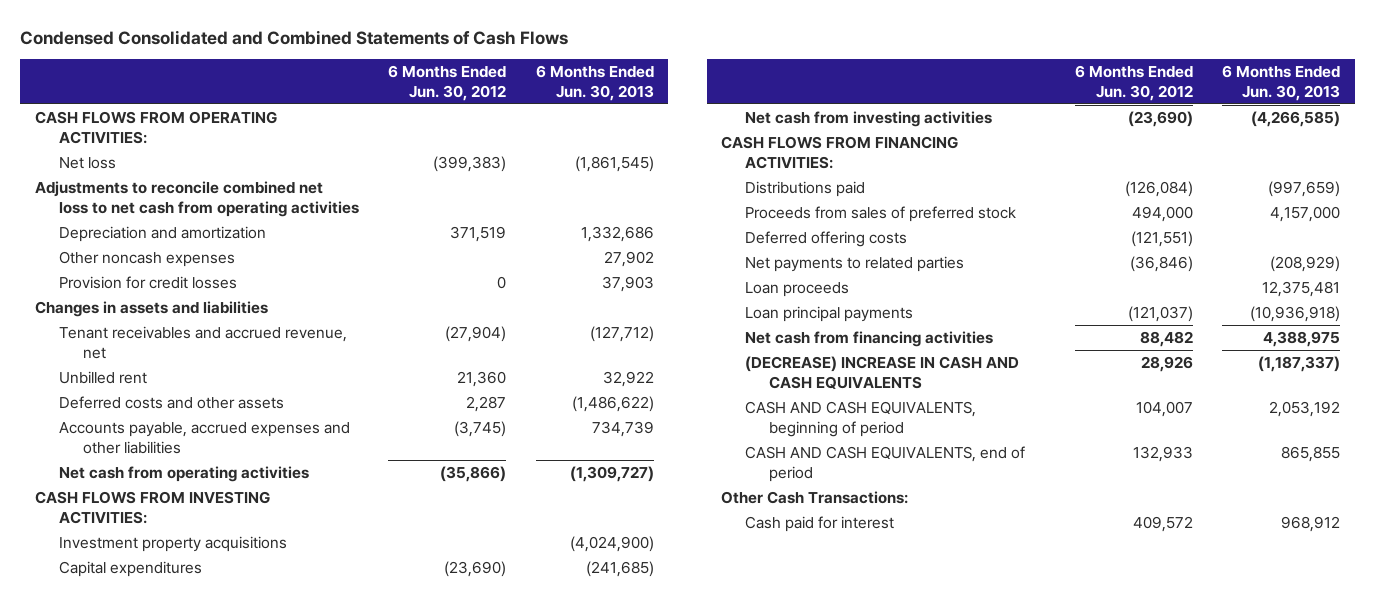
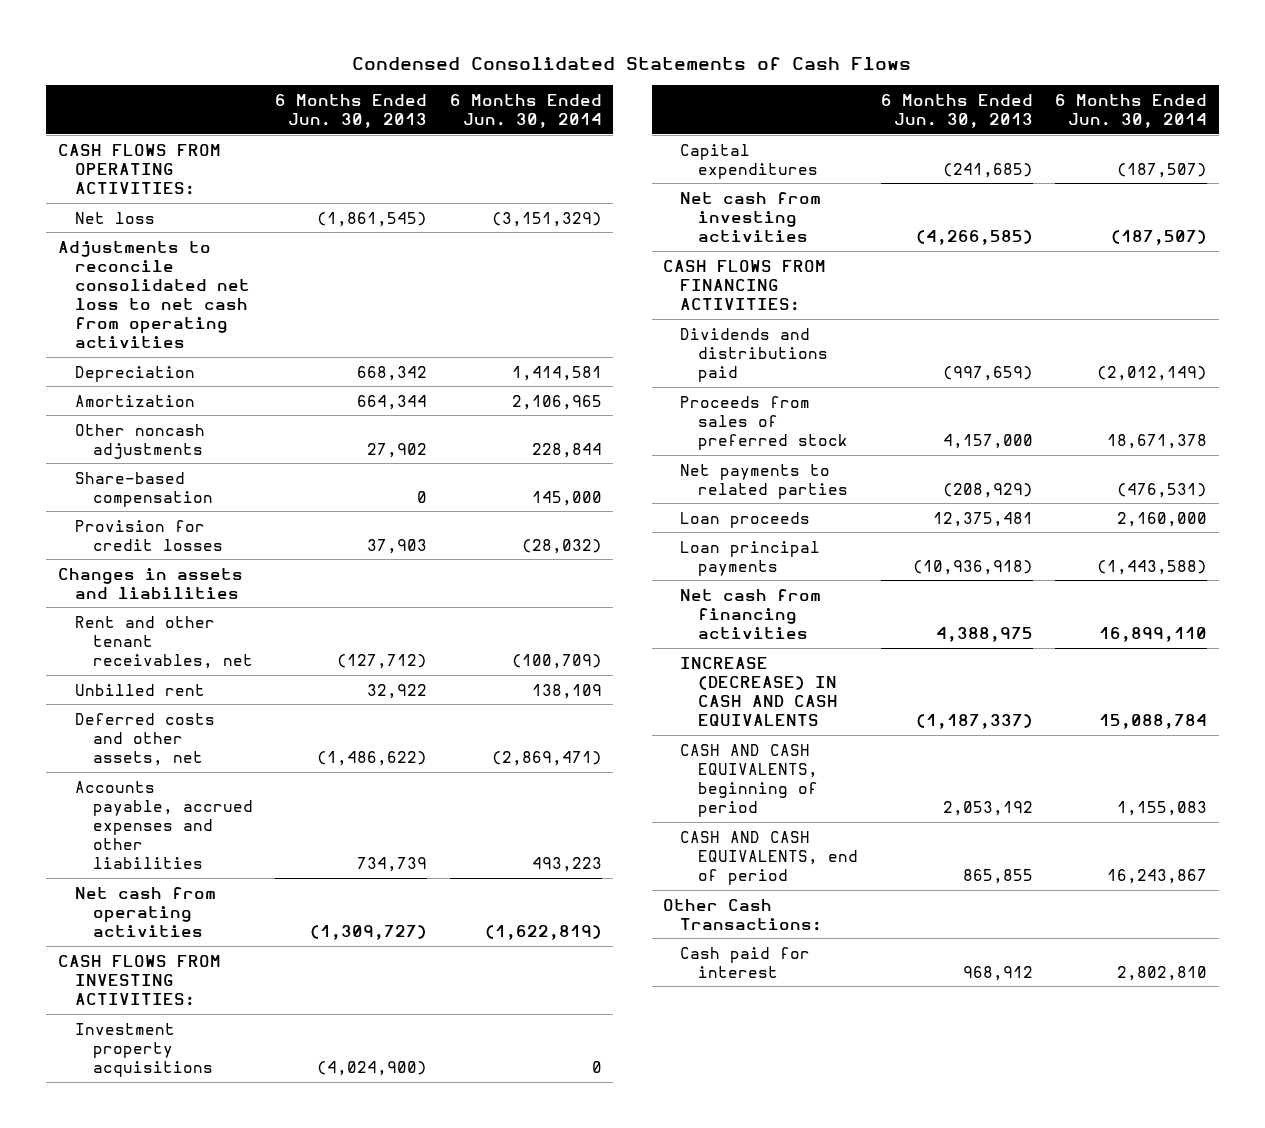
[20,30,569,46] Condensed Consolidated and Combined Statements of Cash Flows -> [352,57,912,71] Condensed Consolidated Statements of Cash Flows
[388,65,507,101] 6 Months Ended Jun. 30, 2012 -> none
none -> [449,93,602,128] 6 Months Ended Jun. 30, 2014
[59,225,267,242] Depreciation and amortization -> none
[35,180,360,217] Adjustments to reconcile combined net loss to net cash from operating activities -> [57,240,251,349] Adjustments to reconcile consolidated net loss to net cash from operating activities
none -> [75,365,196,382] Depreciation
none -> [75,394,196,407] Amortization
[59,250,236,267] Other noncash expenses -> [75,423,206,459] Other noncash adjustments
none -> [75,471,213,507] Share-based compensation
[59,325,348,359] Tenant receivables and accrued revenue, net -> [75,615,253,669] Rent and other tenant receivables, net
[59,395,285,409] Deferred costs and other assets -> [75,712,216,766] Deferred costs and other assets, net
[745,180,866,197] Distributions paid -> [680,327,829,382] Dividends and distributions paid
[745,230,908,247] Deferred offering costs -> none
[745,355,1020,389] (DECREASE) INCREASE IN CASH AND CASH EQUIVALENTS -> [680,656,839,726] INCREASE (DECREASE) IN CASH AND CASH EQUIVALENTS

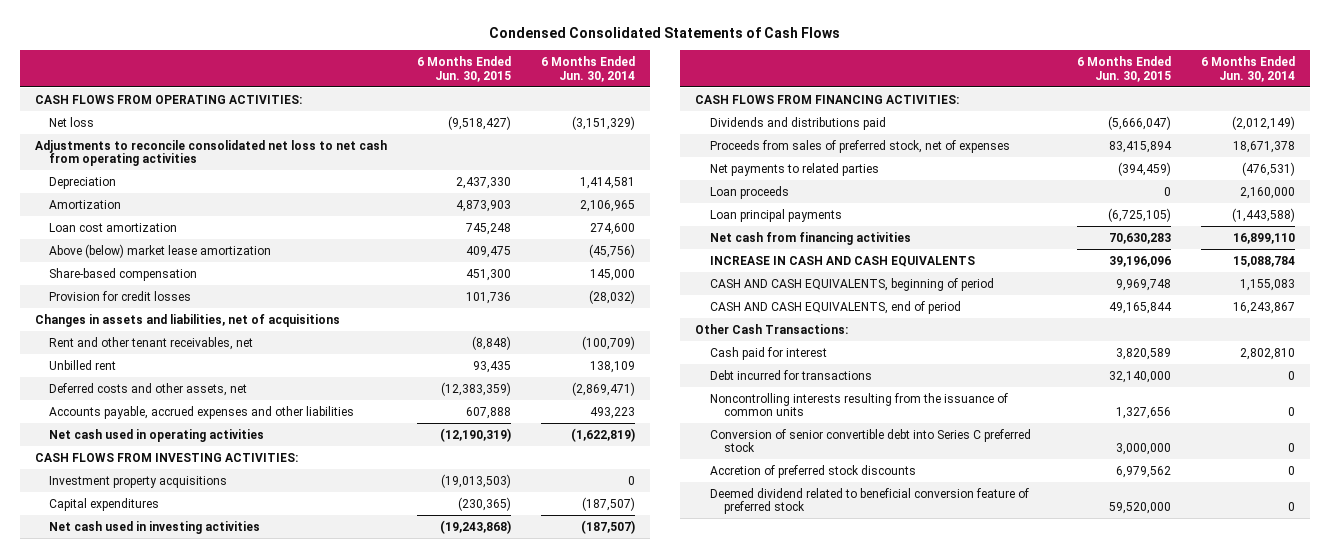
[275,93,428,128] 6 Months Ended Jun. 30, 2013 -> none
none -> [416,55,511,82] 6 Months Ended Jun. 30, 2015
[75,423,206,459] Other noncash adjustments -> none
none -> [49,222,178,232] Loan cost amortization
none -> [49,243,272,258] Above (below) market lease amortization
[57,567,243,599] Changes in assets and liabilities -> [34,313,340,327] Changes in assets and liabilities, net of acquisitions
[75,886,217,937] Net cash from operating activities -> [49,428,265,442] Net cash used in operating activities
[680,191,822,242] Net cash from investing activities -> [49,520,261,534] Net cash used in investing activities
[680,395,849,450] Proceeds from sales of preferred stock -> [709,139,1010,153] Proceeds from sales of preferred stock, net of expenses
[680,656,839,726] INCREASE (DECREASE) IN CASH AND CASH EQUIVALENTS -> [709,255,975,267] INCREASE IN CASH AND CASH EQUIVALENTS
none -> [709,369,872,380] Debt incurred for transactions
none -> [709,392,1008,417] Noncontrolling interests resulting from the issuance of common units
none -> [709,428,1031,453] Conversion of senior convertible debt into Series C preferred stock
none -> [709,464,916,478] Accretion of preferred stock discounts
none -> [709,487,1029,515] Deemed dividend related to beneficial conversion feature of preferred stock

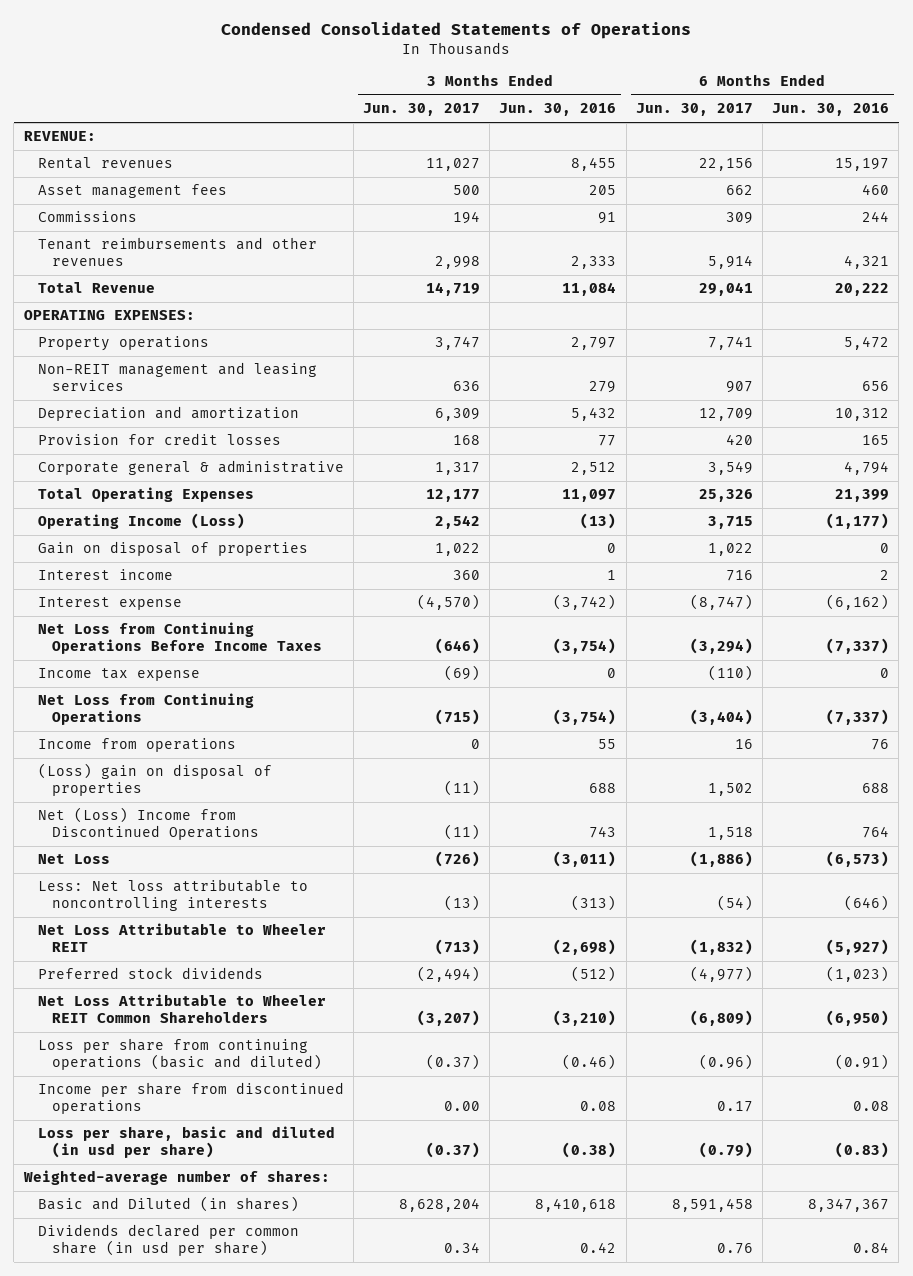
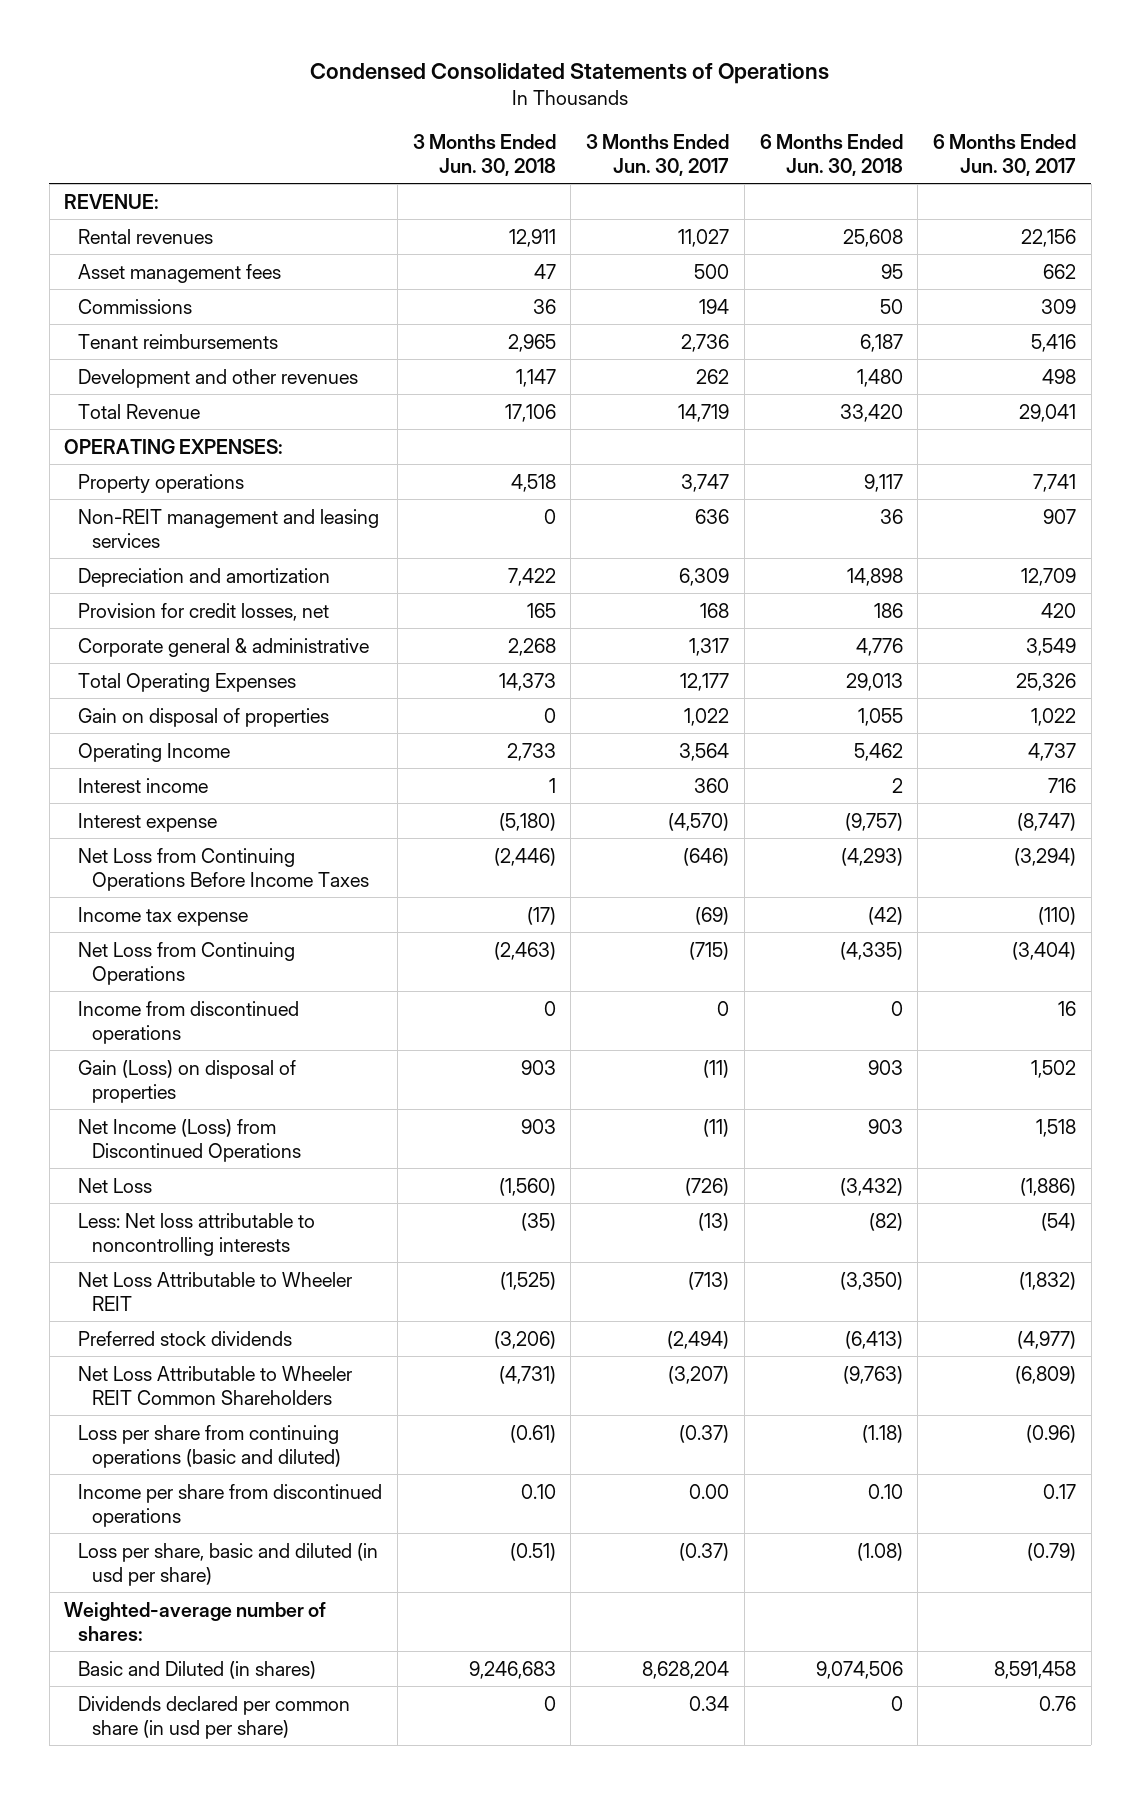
[499,103,617,117] Jun. 30, 2016 -> none
[771,103,889,117] Jun. 30, 2016 -> none
none -> [412,133,556,176] 3 Months Ended Jun. 30, 2018
none -> [759,133,903,176] 6 Months Ended Jun. 30, 2018
none -> [78,333,279,349] Tenant reimbursements
[37,237,317,267] Tenant reimbursements and other revenues -> [78,368,359,388] Development and other revenues
[435,256,481,270] 2,998 -> [696,368,730,384] 262
[707,255,753,270] 5,914 -> [1041,368,1076,384] 498
[37,433,281,446] Provision for credit losses -> [78,602,330,621] Provision for credit losses, net
[37,513,245,530] Operating Income (Loss) -> none
none -> [78,742,231,762] Operating Income
[37,738,236,753] Income from operations -> [78,1000,300,1044] Income from discontinued operations
[37,763,272,797] (Loss) gain on disposal of properties -> [78,1059,297,1103] Gain (Loss) on disposal of properties
[37,807,259,841] Net (Loss) Income from Discontinued Operations -> [78,1118,301,1162] Net Income (Loss) from Discontinued Operations

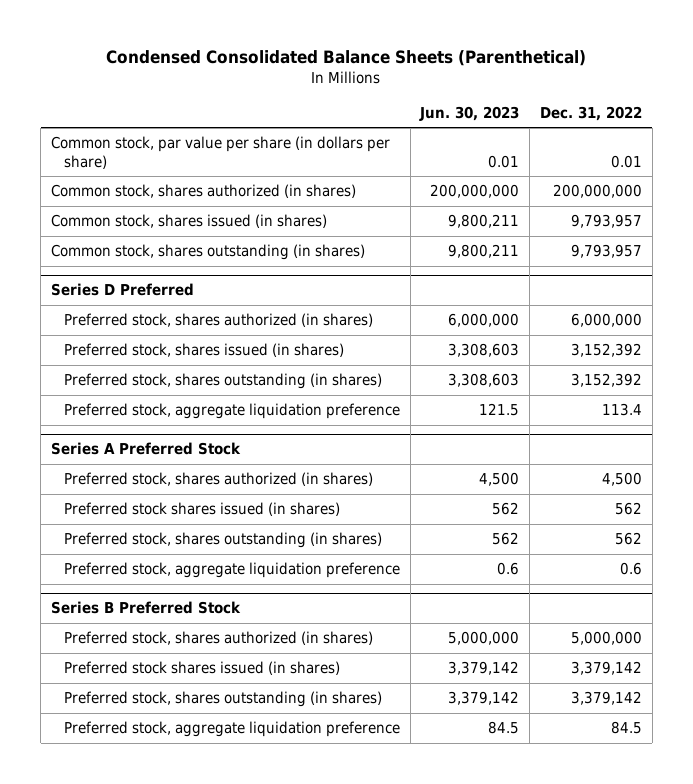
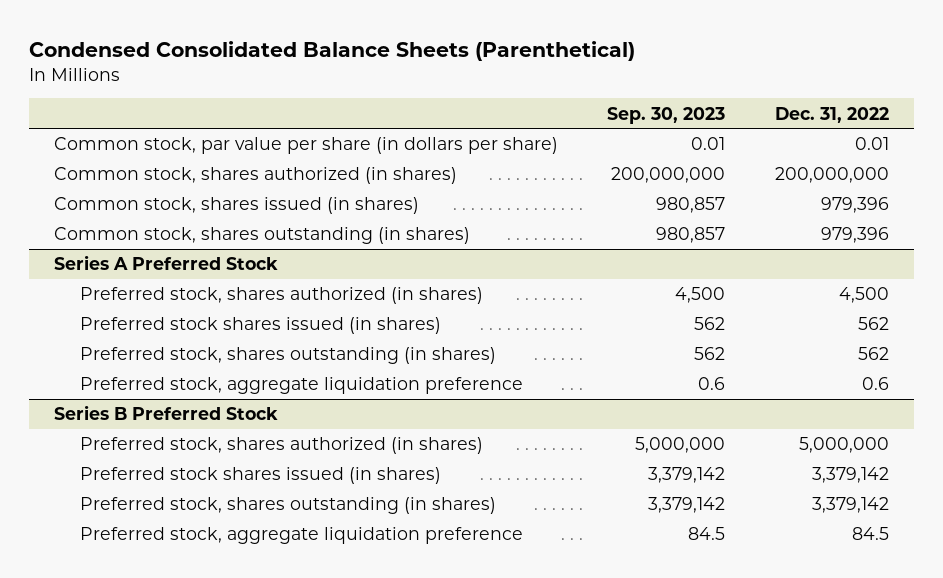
[419,105,520,121] Jun. 30, 2023 -> none
none -> [607,106,726,124] Sep. 30, 2023
[50,283,194,297] Series D Preferred -> none
[64,313,374,328] Preferred stock, shares authorized (in shares) -> none
[64,343,345,358] Preferred stock, shares issued (in shares) -> none
[64,373,383,390] Preferred stock, shares outstanding (in shares) -> none
[64,403,401,420] Preferred stock, aggregate liquidation preference -> none
[570,214,642,229] 9,793,957 -> [820,197,889,214] 979,396
[570,244,642,259] 9,793,957 -> [820,227,889,244] 979,396

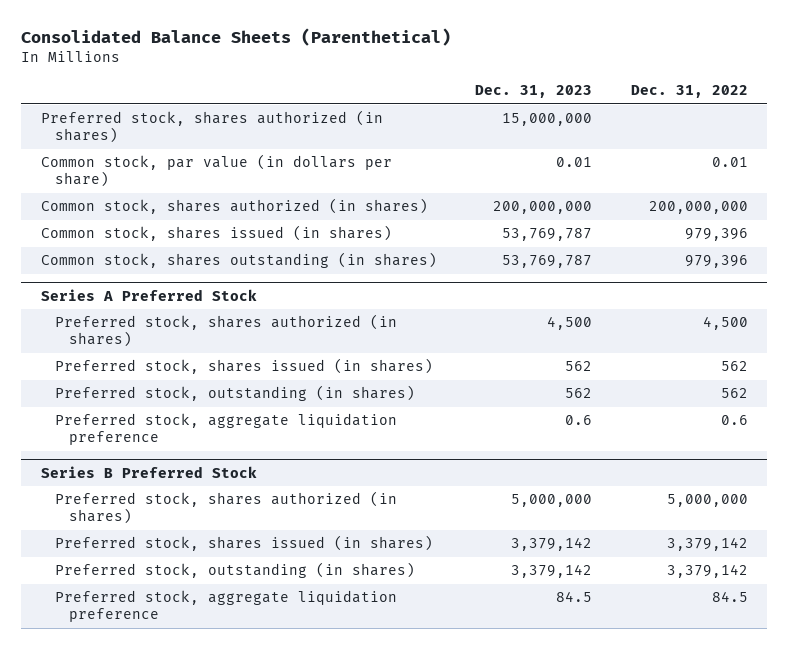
[29,40,636,61] Condensed Consolidated Balance Sheets (Parenthetical) -> [21,28,452,47] Consolidated Balance Sheets (Parenthetical)
[607,106,726,124] Sep. 30, 2023 -> none
none -> [475,85,593,99] Dec. 31, 2023
none -> [40,110,383,144] Preferred stock, shares authorized (in shares)
[54,137,559,155] Common stock, par value per share (in dollars per share) -> [40,154,392,188] Common stock, par value (in dollars per share)
[80,317,442,335] Preferred stock shares issued (in shares) -> [54,358,433,375] Preferred stock, shares issued (in shares)
[80,347,497,365] Preferred stock, shares outstanding (in shares) -> [54,385,415,402] Preferred stock, outstanding (in shares)
[80,467,442,485] Preferred stock shares issued (in shares) -> [54,535,433,552] Preferred stock, shares issued (in shares)
[80,497,497,515] Preferred stock, shares outstanding (in shares) -> [54,562,415,579] Preferred stock, outstanding (in shares)

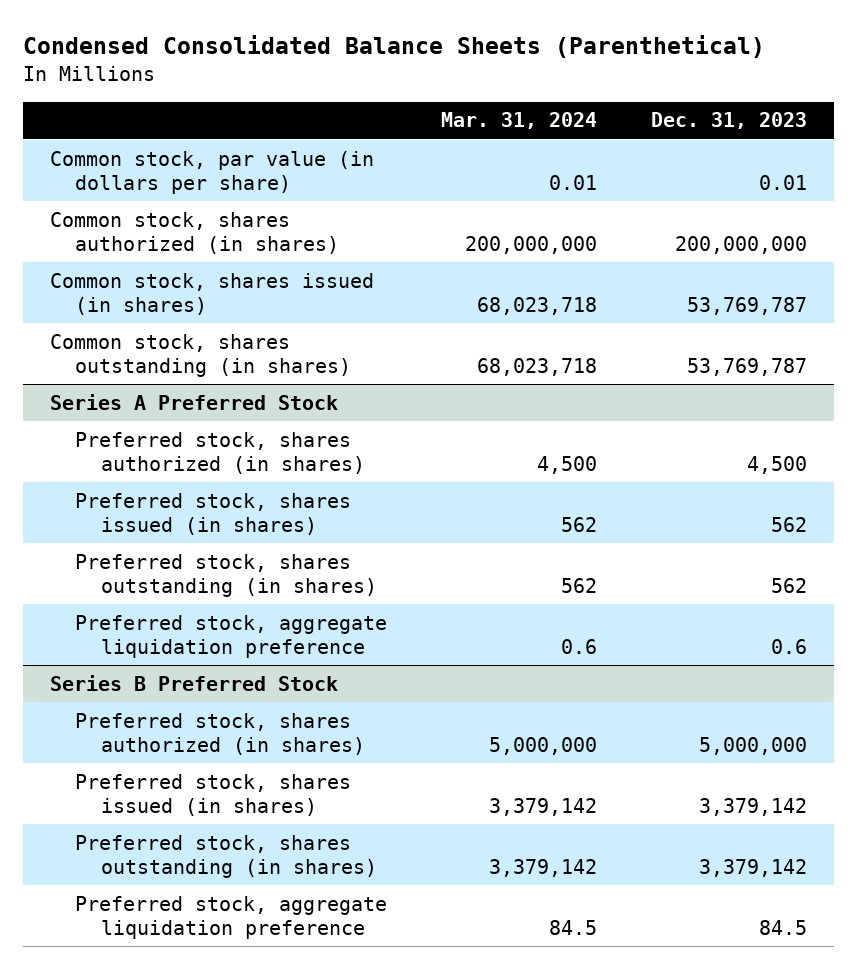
[21,28,452,47] Consolidated Balance Sheets (Parenthetical) -> [22,35,765,59] Condensed Consolidated Balance Sheets (Parenthetical)
[630,85,748,99] Dec. 31, 2022 -> none
none -> [440,112,597,130] Mar. 31, 2024
[40,110,383,144] Preferred stock, shares authorized (in shares) -> none
[54,385,415,402] Preferred stock, outstanding (in shares) -> [75,553,377,598] Preferred stock, shares outstanding (in shares)
[54,562,415,579] Preferred stock, outstanding (in shares) -> [75,834,377,879] Preferred stock, shares outstanding (in shares)

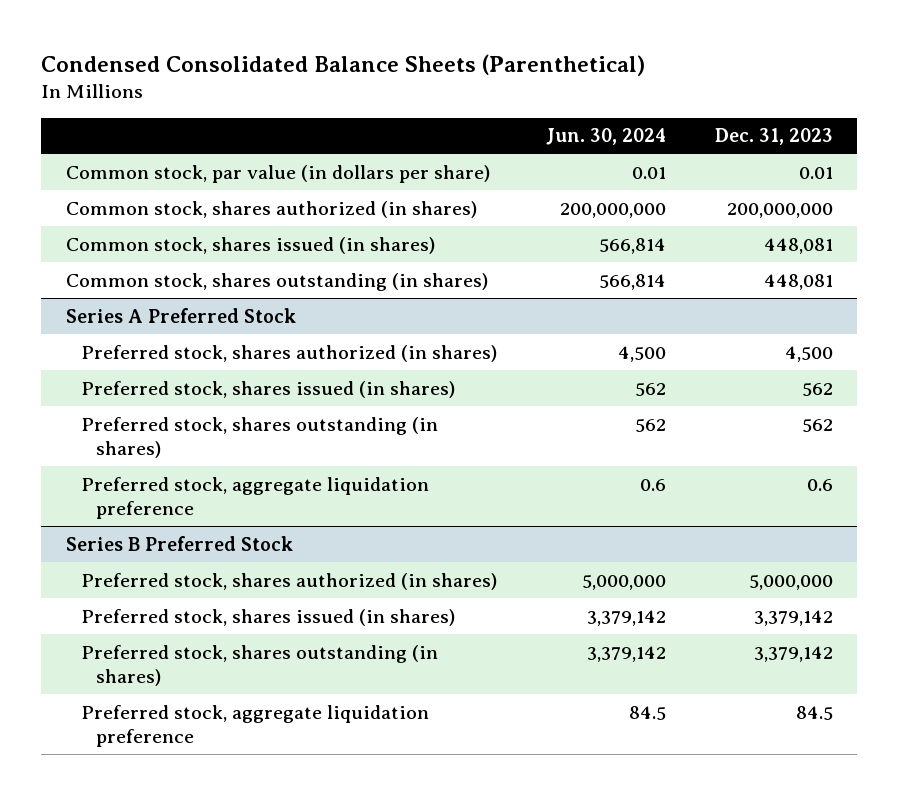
[440,112,597,130] Mar. 31, 2024 -> none
none -> [545,128,666,146] Jun. 30, 2024
[686,297,807,316] 53,769,787 -> [763,237,833,254] 448,081
[686,358,807,377] 53,769,787 -> [763,273,833,290] 448,081

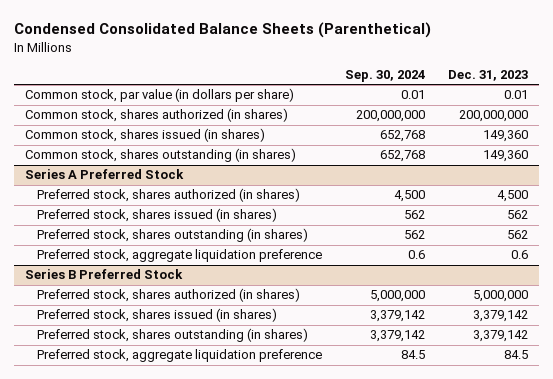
[545,128,666,146] Jun. 30, 2024 -> none
none -> [344,70,425,83] Sep. 30, 2024
[763,237,833,254] 448,081 -> [482,130,528,143] 149,360
[763,273,833,290] 448,081 -> [482,150,528,163] 149,360

